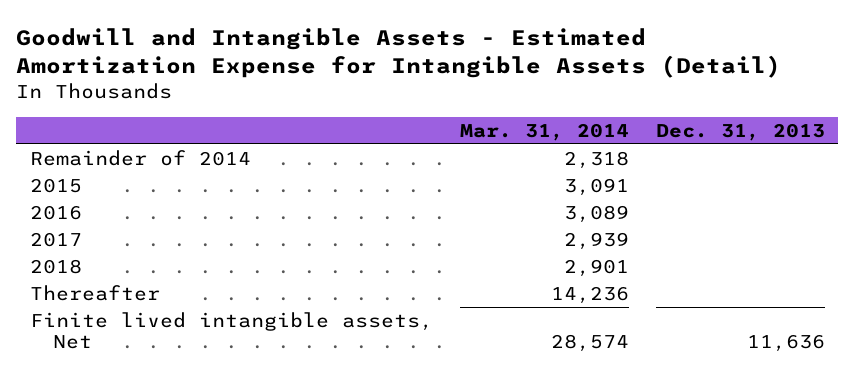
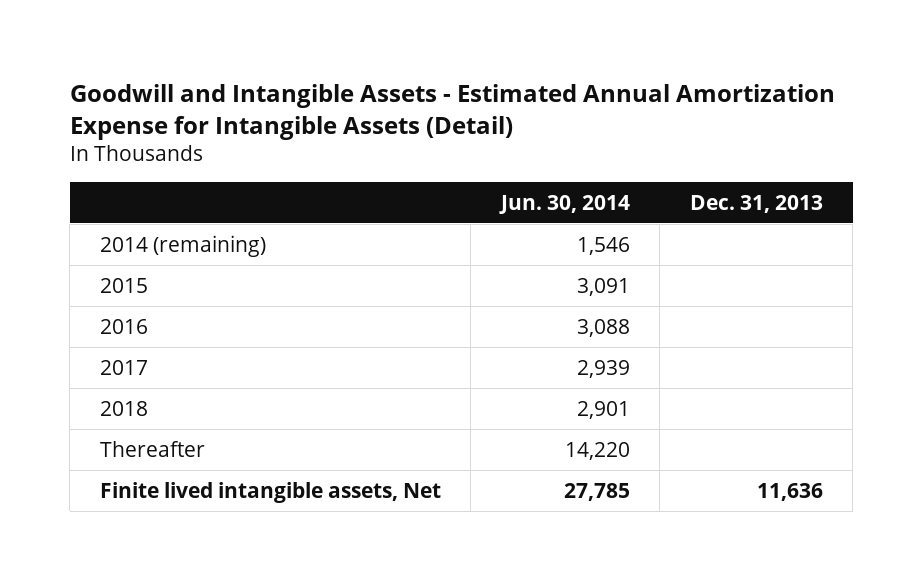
[16,27,782,79] Goodwill and Intangible Assets - Estimated Amortization Expense for Intangible Assets (Detail) -> [69,83,835,140] Goodwill and Intangible Assets - Estimated Annual Amortization Expense for Intangible Assets (Detail)
[459,122,629,141] Mar. 31, 2014 -> none
none -> [498,194,630,214] Jun. 30, 2014
[29,149,251,166] Remainder of 2014 -> [99,234,266,257] 2014 (remaining)

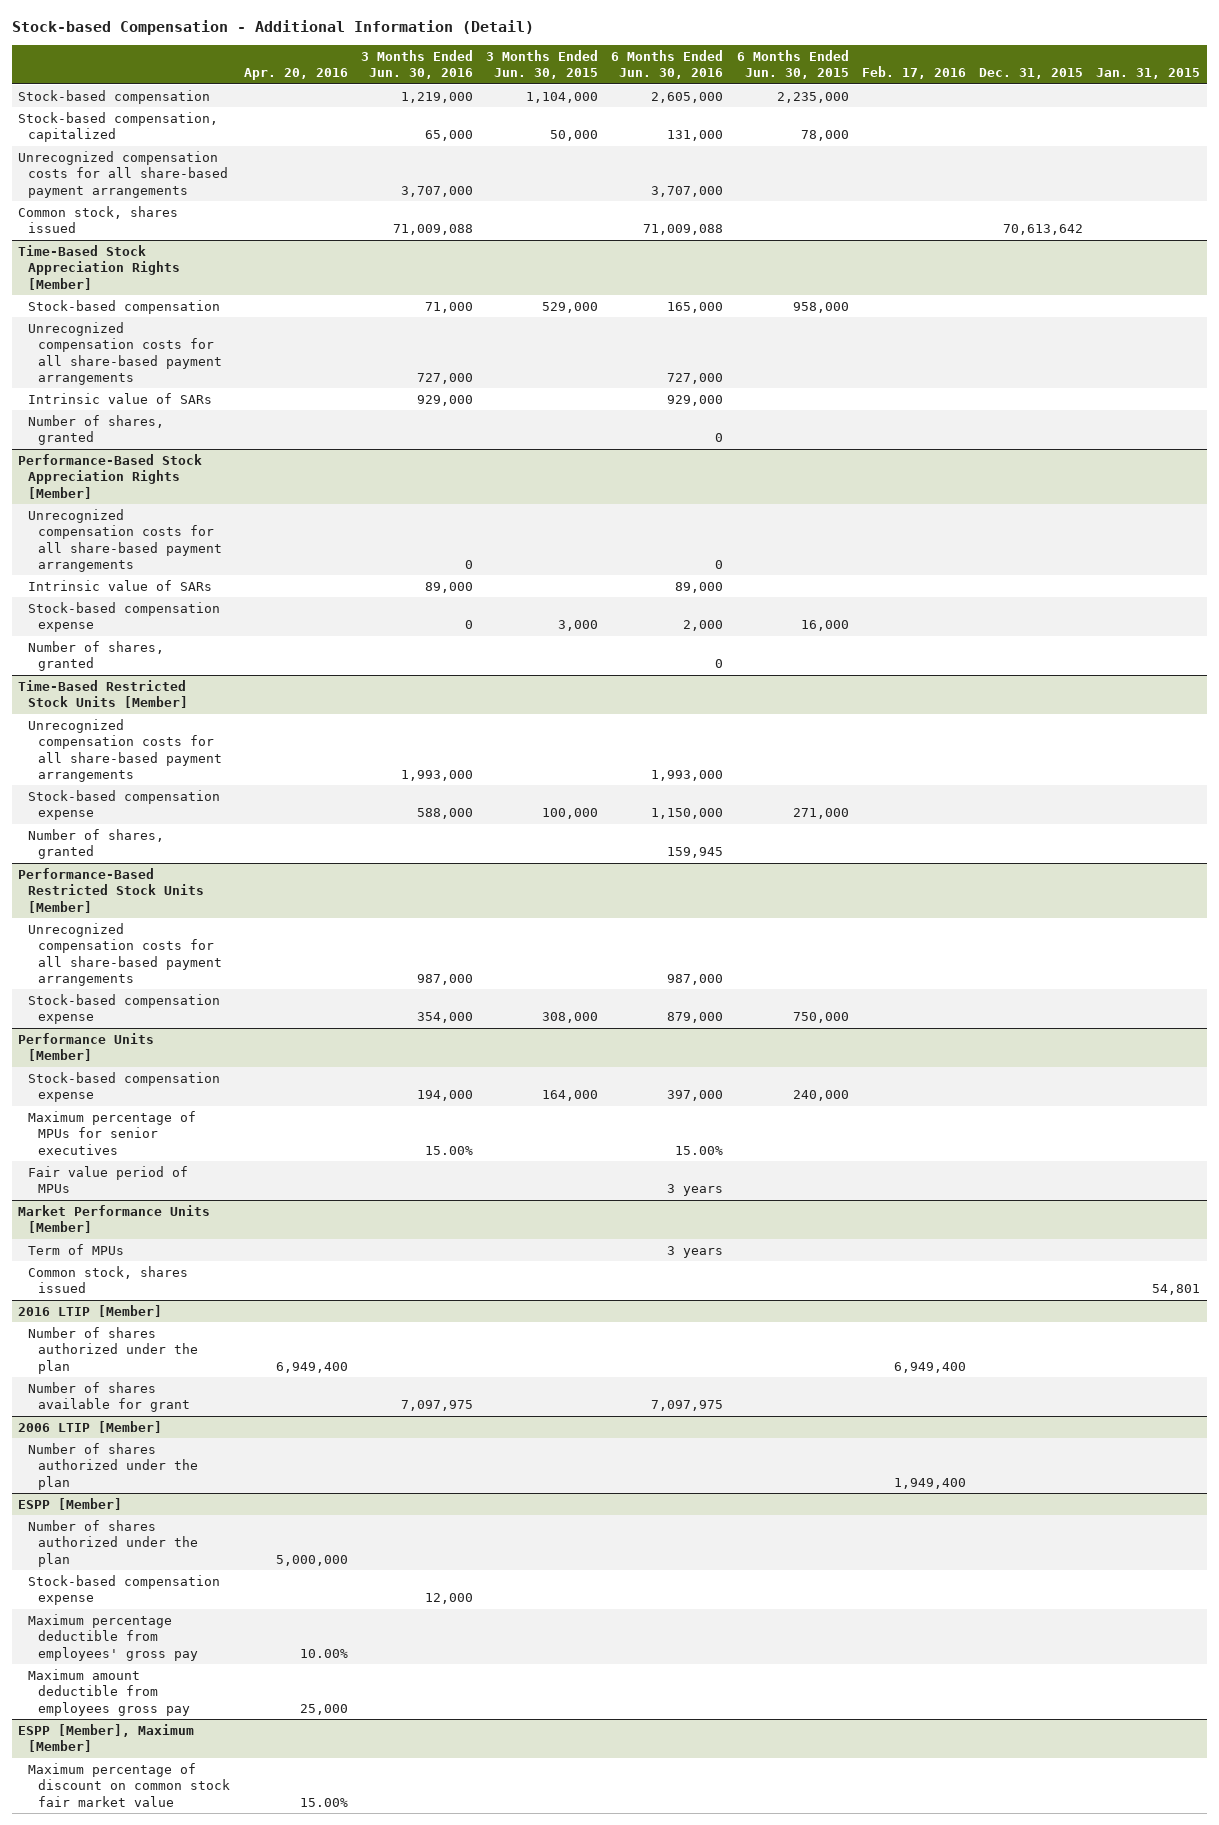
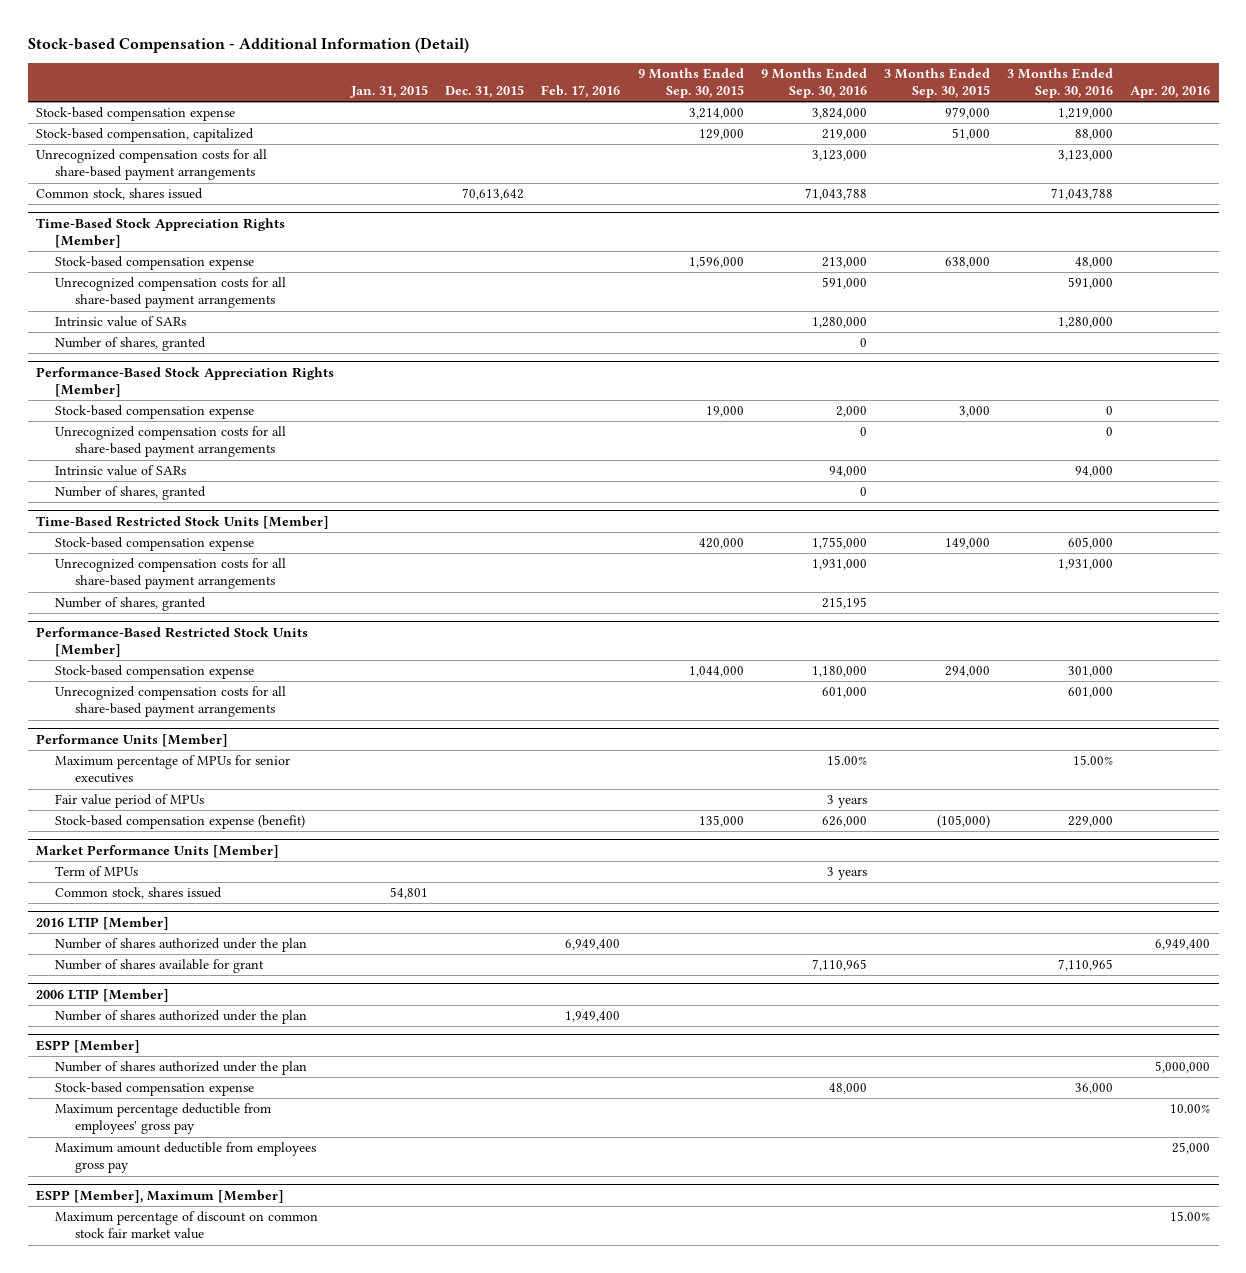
[360,50,473,80] 3 Months Ended Jun. 30, 2016 -> none
[486,50,599,80] 3 Months Ended Jun. 30, 2015 -> none
[611,50,724,80] 6 Months Ended Jun. 30, 2016 -> none
[736,50,849,80] 6 Months Ended Jun. 30, 2015 -> none
none -> [637,67,744,99] 9 Months Ended Sep. 30, 2015
none -> [760,67,867,99] 9 Months Ended Sep. 30, 2016
none -> [883,67,990,99] 3 Months Ended Sep. 30, 2015
none -> [1006,67,1113,99] 3 Months Ended Sep. 30, 2016
[18,89,211,104] Stock-based compensation -> [36,107,236,122] Stock-based compensation expense
[28,299,221,314] Stock-based compensation -> [55,256,255,271] Stock-based compensation expense
[28,601,221,633] Stock-based compensation expense -> [55,405,255,420] Stock-based compensation expense
[28,718,223,782] Unrecognized compensation costs for all share-based payment arrangements -> [55,558,287,590] Unrecognized compensation costs for all share-based payment arrangements
[28,922,223,986] Unrecognized compensation costs for all share-based payment arrangements -> [55,686,287,718] Unrecognized compensation costs for all share-based payment arrangements
[28,1071,221,1103] Stock-based compensation expense -> none
none -> [55,815,306,830] Stock-based compensation expense (benefit)

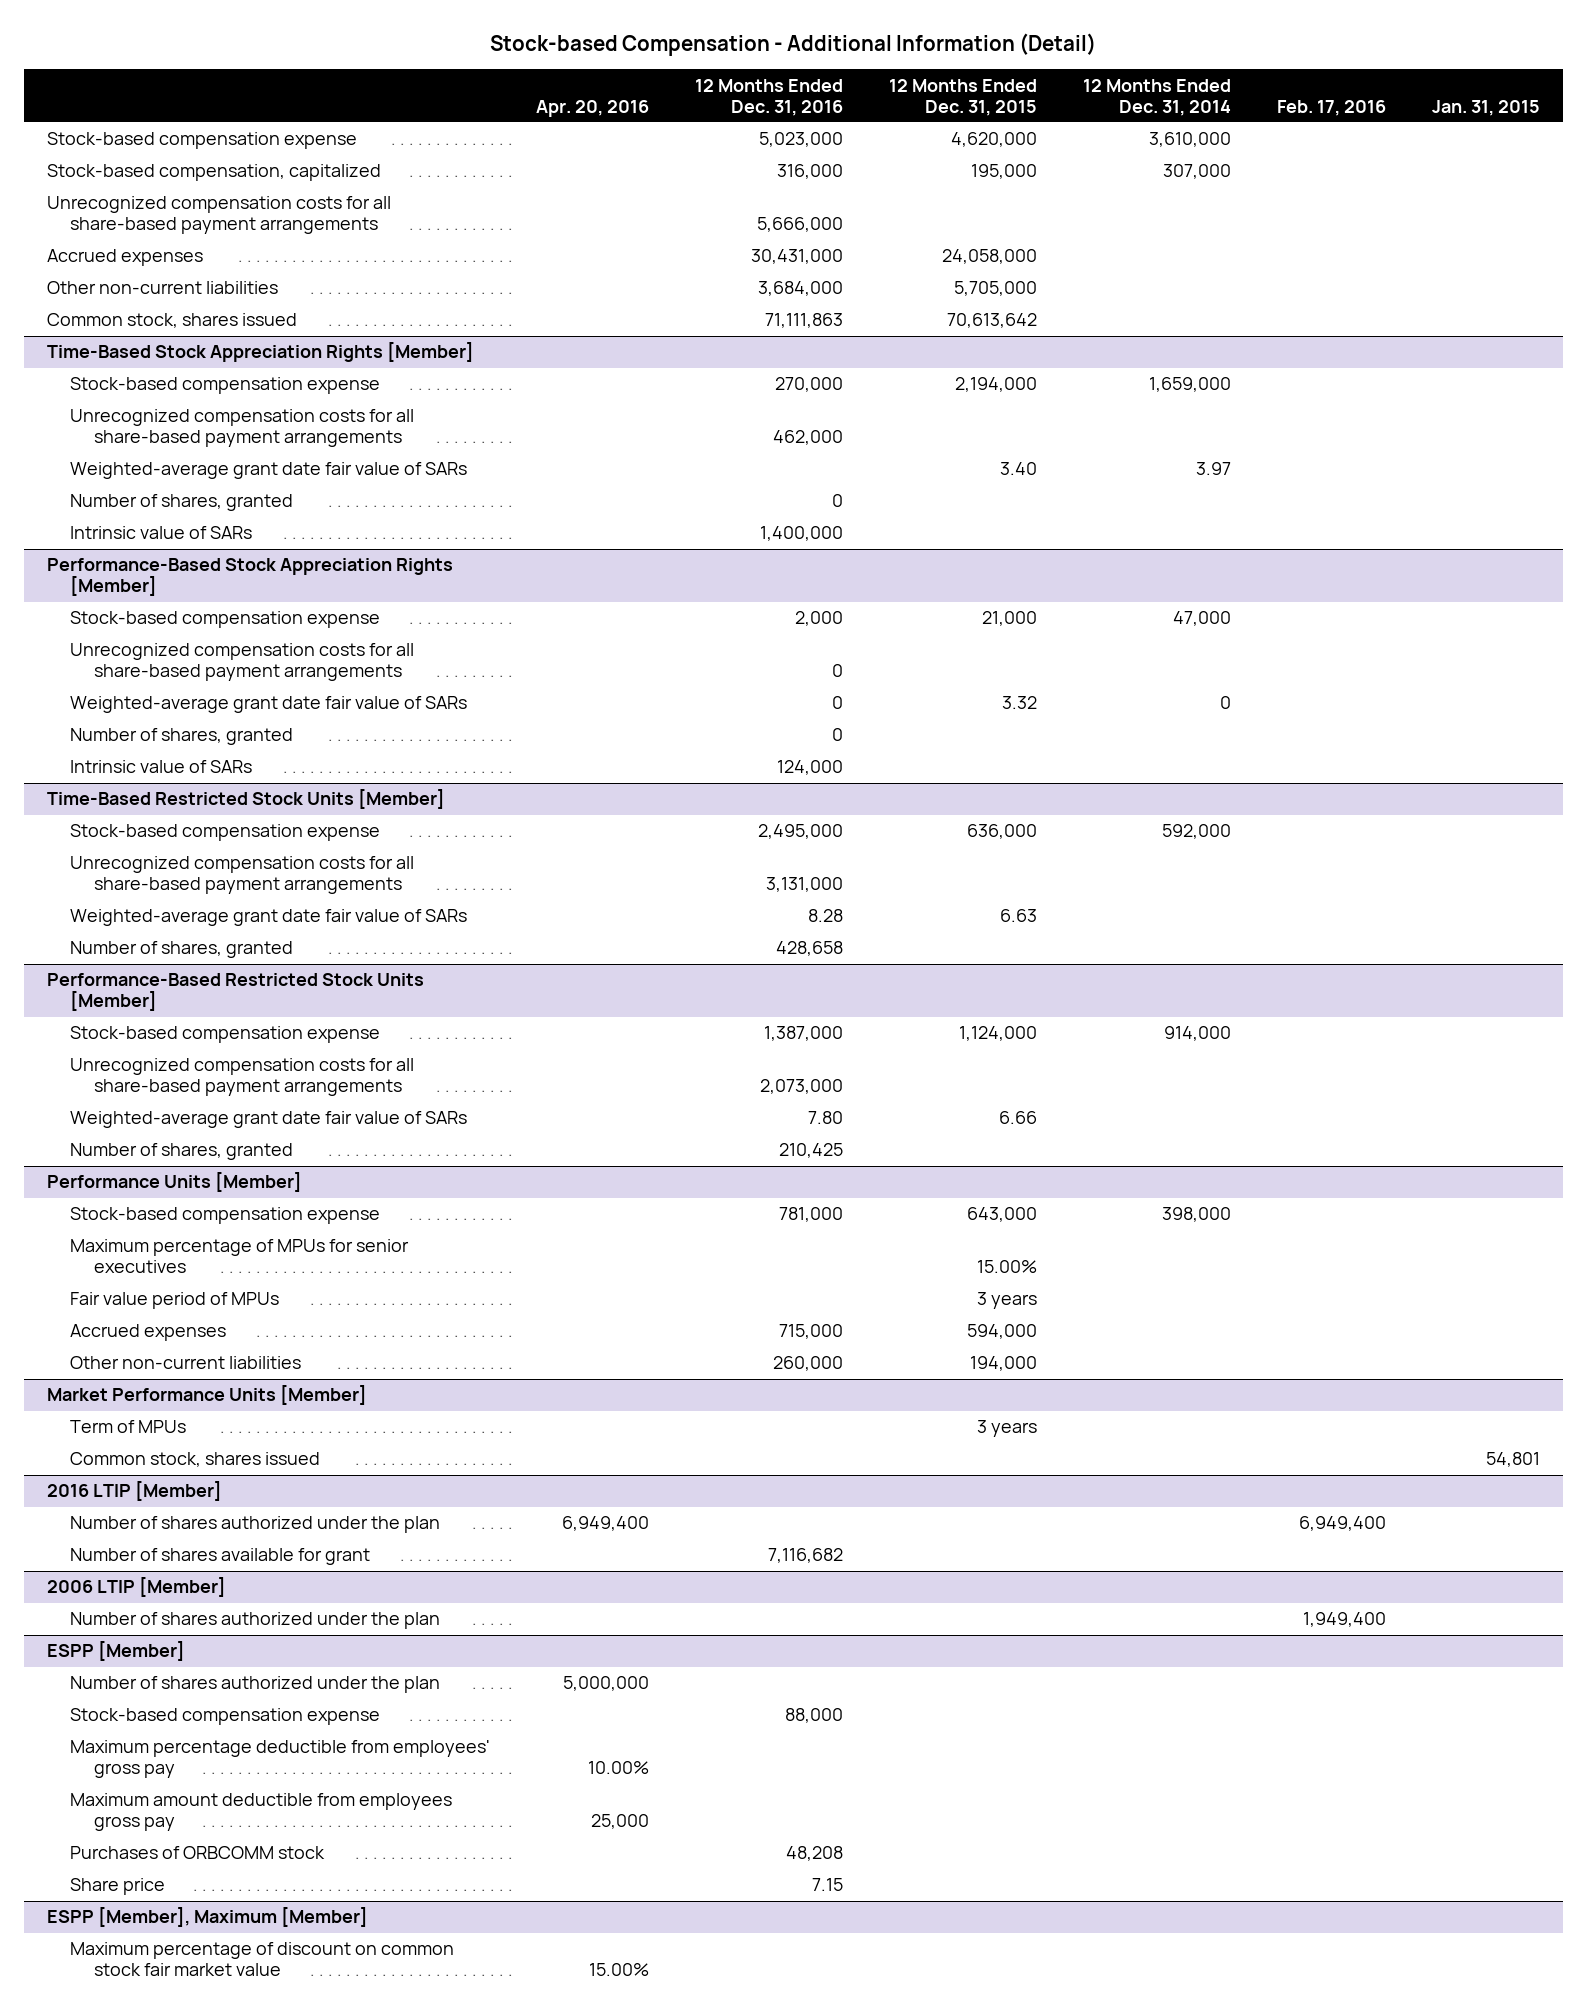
[445,85,525,99] Dec. 31, 2015 -> none
[637,67,744,99] 9 Months Ended Sep. 30, 2015 -> none
[760,67,867,99] 9 Months Ended Sep. 30, 2016 -> none
[883,67,990,99] 3 Months Ended Sep. 30, 2015 -> none
[1006,67,1113,99] 3 Months Ended Sep. 30, 2016 -> none
none -> [695,78,844,116] 12 Months Ended Dec. 31, 2016
none -> [889,78,1038,116] 12 Months Ended Dec. 31, 2015
none -> [1083,78,1232,116] 12 Months Ended Dec. 31, 2014
none -> [46,249,203,267] Accrued expenses
none -> [46,281,278,295] Other non-current liabilities
none -> [70,462,468,480] Weighted-average grant date fair value of SARs
[55,316,187,328] Intrinsic value of SARs -> [70,526,253,540] Intrinsic value of SARs
none -> [70,696,468,714] Weighted-average grant date fair value of SARs
[55,465,187,477] Intrinsic value of SARs -> [70,760,253,774] Intrinsic value of SARs
none -> [70,909,468,927] Weighted-average grant date fair value of SARs
none -> [70,1111,468,1129] Weighted-average grant date fair value of SARs
none -> [70,1143,294,1161] Number of shares, granted
none -> [70,1207,381,1225] Stock-based compensation expense
[55,815,306,830] Stock-based compensation expense (benefit) -> none
none -> [70,1324,227,1342] Accrued expenses
none -> [70,1356,302,1370] Other non-current liabilities
none -> [70,1846,326,1860] Purchases of ORBCOMM stock
none -> [70,1878,166,1896] Share price

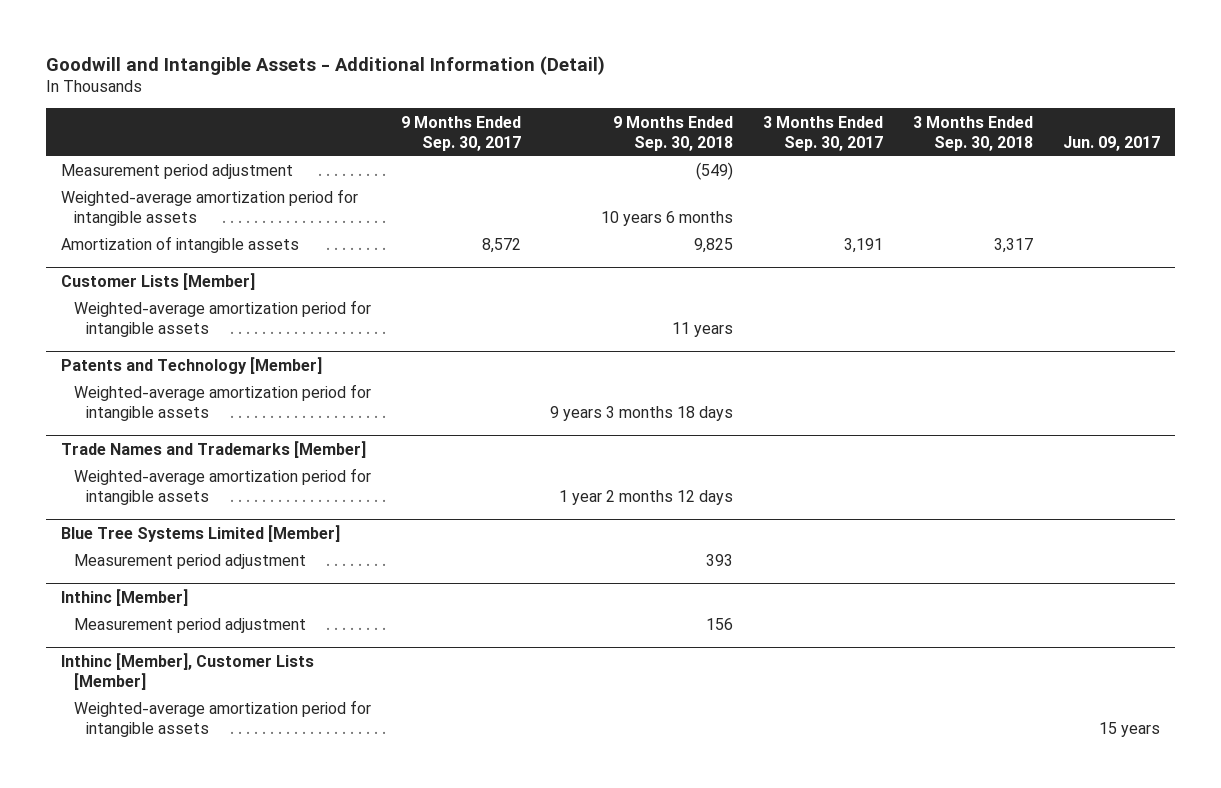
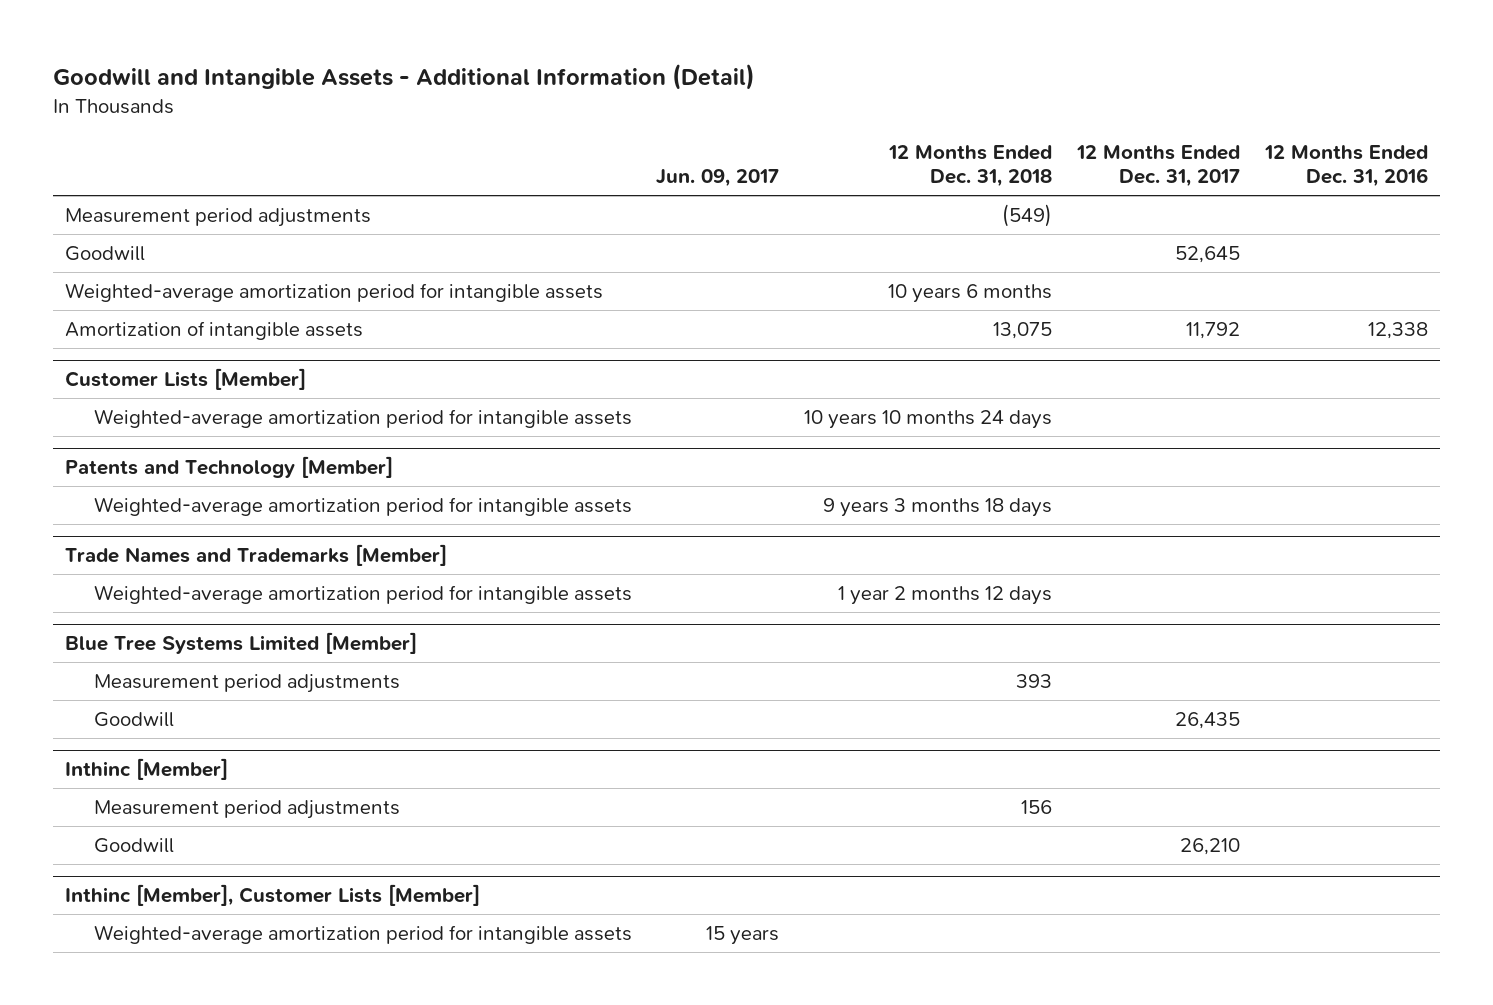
[400,115,521,151] 9 Months Ended Sep. 30, 2017 -> none
[613,115,734,151] 9 Months Ended Sep. 30, 2018 -> none
[763,115,884,151] 3 Months Ended Sep. 30, 2017 -> none
[913,115,1034,151] 3 Months Ended Sep. 30, 2018 -> none
none -> [888,145,1053,188] 12 Months Ended Dec. 31, 2018
none -> [1075,145,1240,188] 12 Months Ended Dec. 31, 2017
none -> [1263,145,1428,188] 12 Months Ended Dec. 31, 2016
[60,164,293,180] Measurement period adjustment -> [65,207,372,227] Measurement period adjustments
none -> [65,245,146,261] Goodwill
[73,554,306,570] Measurement period adjustment -> [93,673,400,693] Measurement period adjustments
none -> [93,711,174,727] Goodwill
[73,618,306,634] Measurement period adjustment -> [93,799,400,819] Measurement period adjustments
none -> [93,837,174,853] Goodwill

